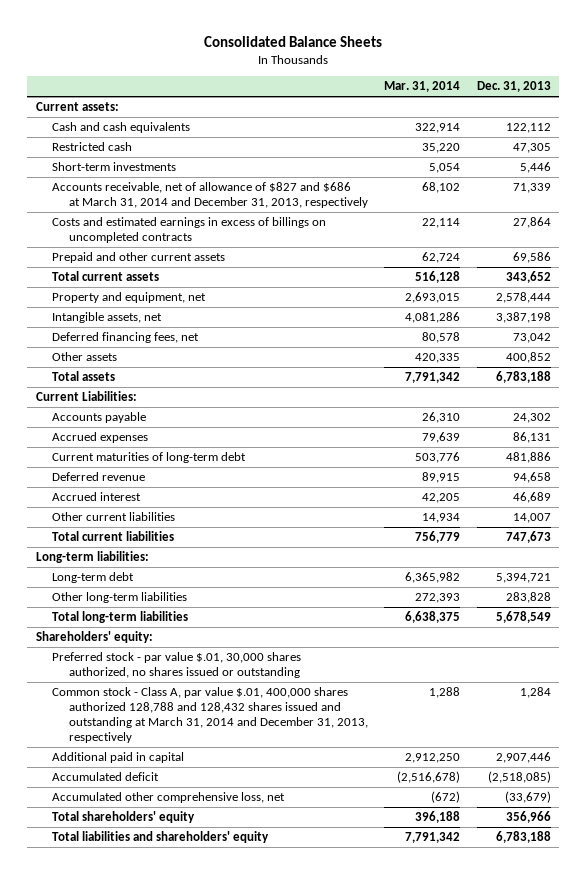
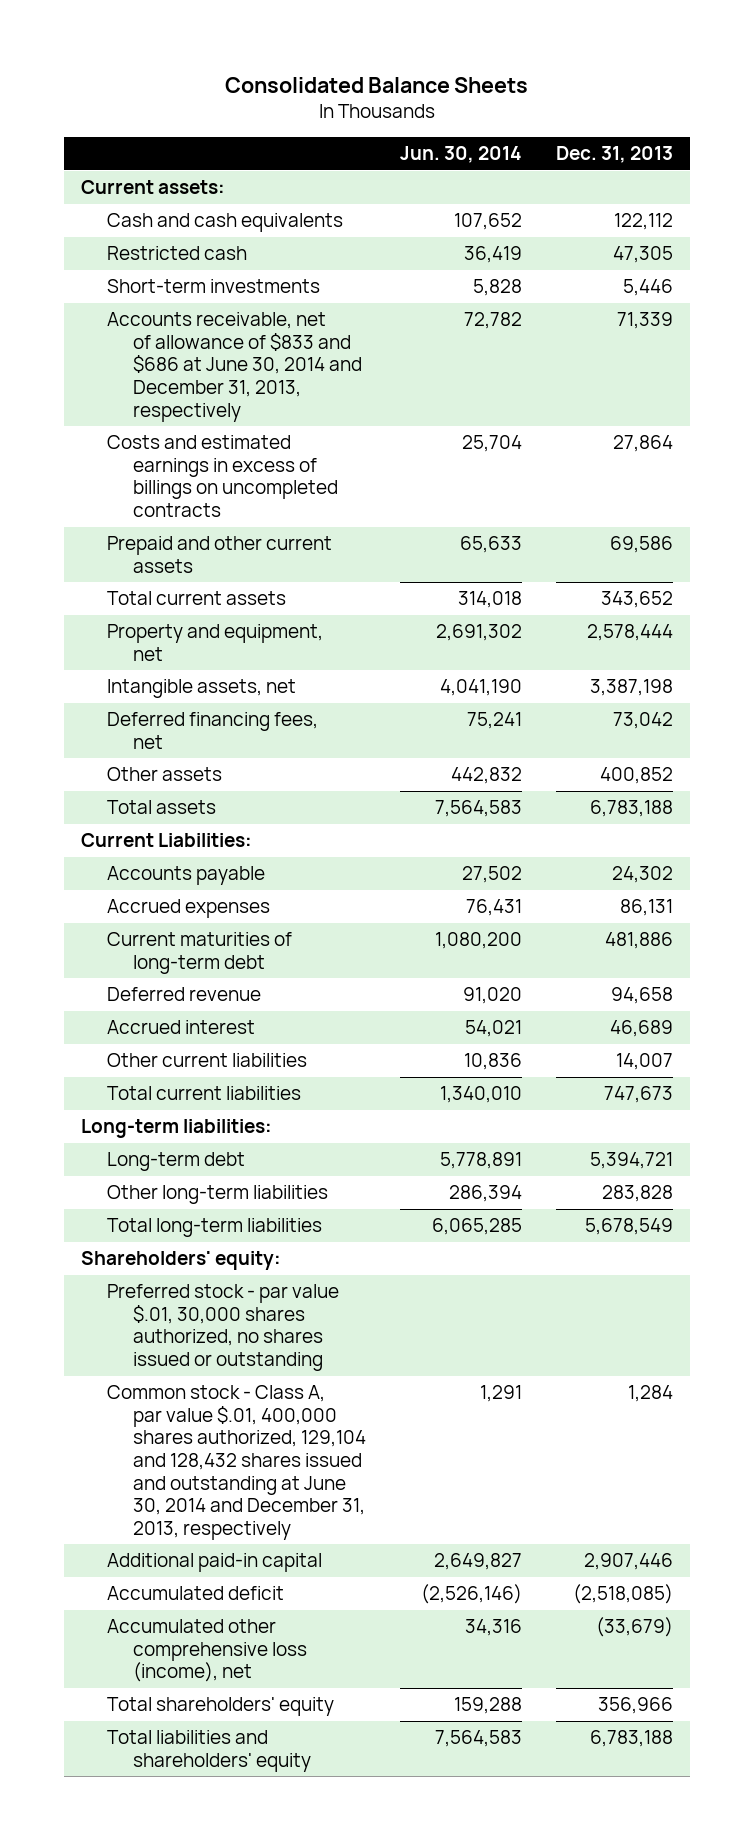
[384,81,461,93] Mar. 31, 2014 -> none
none -> [399,146,522,164] Jun. 30, 2014
[52,182,368,209] Accounts receivable, net of allowance of $827 and $686 at March 31, 2014 and December 31, 2013, respectively -> [106,312,362,422] Accounts receivable, net of allowance of $833 and $686 at June 30, 2014 and December 31, 2013, respectively
[52,687,368,743] Common stock - Class A, par value $.01, 400,000 shares authorized 128,788 and 128,432 shares issued and outstanding at March 31, 2014 and December 31, 2013, respectively -> [106,1385,366,1540] Common stock - Class A, par value $.01, 400,000 shares authorized, 129,104 and 128,432 shares issued and outstanding at June 30, 2014 and December 31, 2013, respectively
[52,752,185,764] Additional paid in capital -> [106,1553,322,1573] Additional paid-in capital
[52,792,286,804] Accumulated other comprehensive loss, net -> [106,1619,307,1683] Accumulated other comprehensive loss (income), net

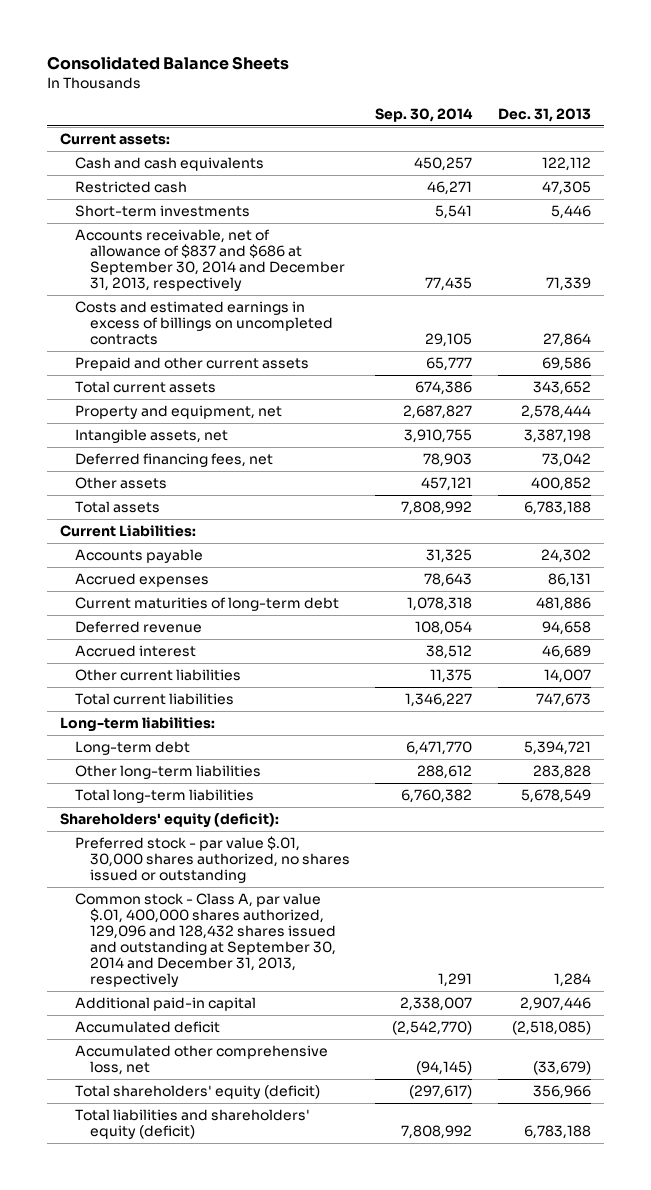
[399,146,522,164] Jun. 30, 2014 -> none
none -> [375,107,474,122] Sep. 30, 2014
[106,312,362,422] Accounts receivable, net of allowance of $833 and $686 at June 30, 2014 and December 31, 2013, respectively -> [75,229,345,292] Accounts receivable, net of allowance of $837 and $686 at September 30, 2014 and December 31, 2013, respectively
[80,1251,281,1271] Shareholders' equity: -> [60,813,280,829] Shareholders' equity (deficit):
[106,1385,366,1540] Common stock - Class A, par value $.01, 400,000 shares authorized, 129,104 and 128,432 shares issued and outstanding at June 30, 2014 and December 31, 2013, respectively -> [75,893,336,988] Common stock - Class A, par value $.01, 400,000 shares authorized, 129,096 and 128,432 shares issued and outstanding at September 30, 2014 and December 31, 2013, respectively
[106,1619,307,1683] Accumulated other comprehensive loss (income), net -> [75,1045,329,1076] Accumulated other comprehensive loss, net
[106,1697,334,1717] Total shareholders' equity -> [75,1085,321,1100] Total shareholders' equity (deficit)
[106,1730,311,1772] Total liabilities and shareholders' equity -> [75,1109,311,1140] Total liabilities and shareholders' equity (deficit)

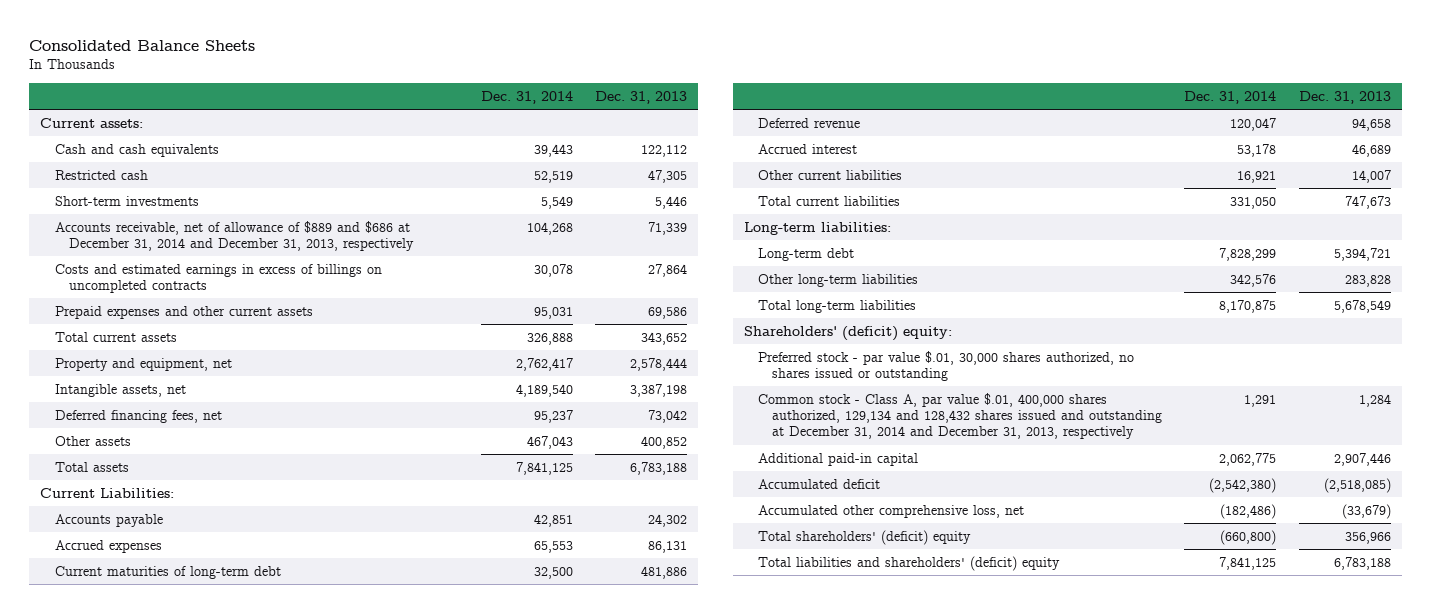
[375,107,474,122] Sep. 30, 2014 -> none
none -> [481,91,574,105] Dec. 31, 2014
[75,229,345,292] Accounts receivable, net of allowance of $837 and $686 at September 30, 2014 and December 31, 2013, respectively -> [54,220,414,252] Accounts receivable, net of allowance of $889 and $686 at December 31, 2014 and December 31, 2013, respectively
[75,357,310,372] Prepaid and other current assets -> [54,305,313,319] Prepaid expenses and other current assets
[60,813,280,829] Shareholders' equity (deficit): -> [743,325,952,341] Shareholders' (deficit) equity:
[75,893,336,988] Common stock - Class A, par value $.01, 400,000 shares authorized, 129,096 and 128,432 shares issued and outstanding at September 30, 2014 and December 31, 2013, respectively -> [758,392,1163,440] Common stock - Class A, par value $.01, 400,000 shares authorized, 129,134 and 128,432 shares issued and outstanding at December 31, 2014 and December 31, 2013, respectively
[75,1085,321,1100] Total shareholders' equity (deficit) -> [758,529,972,545] Total shareholders' (deficit) equity
[75,1109,311,1140] Total liabilities and shareholders' equity (deficit) -> [758,555,1061,571] Total liabilities and shareholders' (deficit) equity

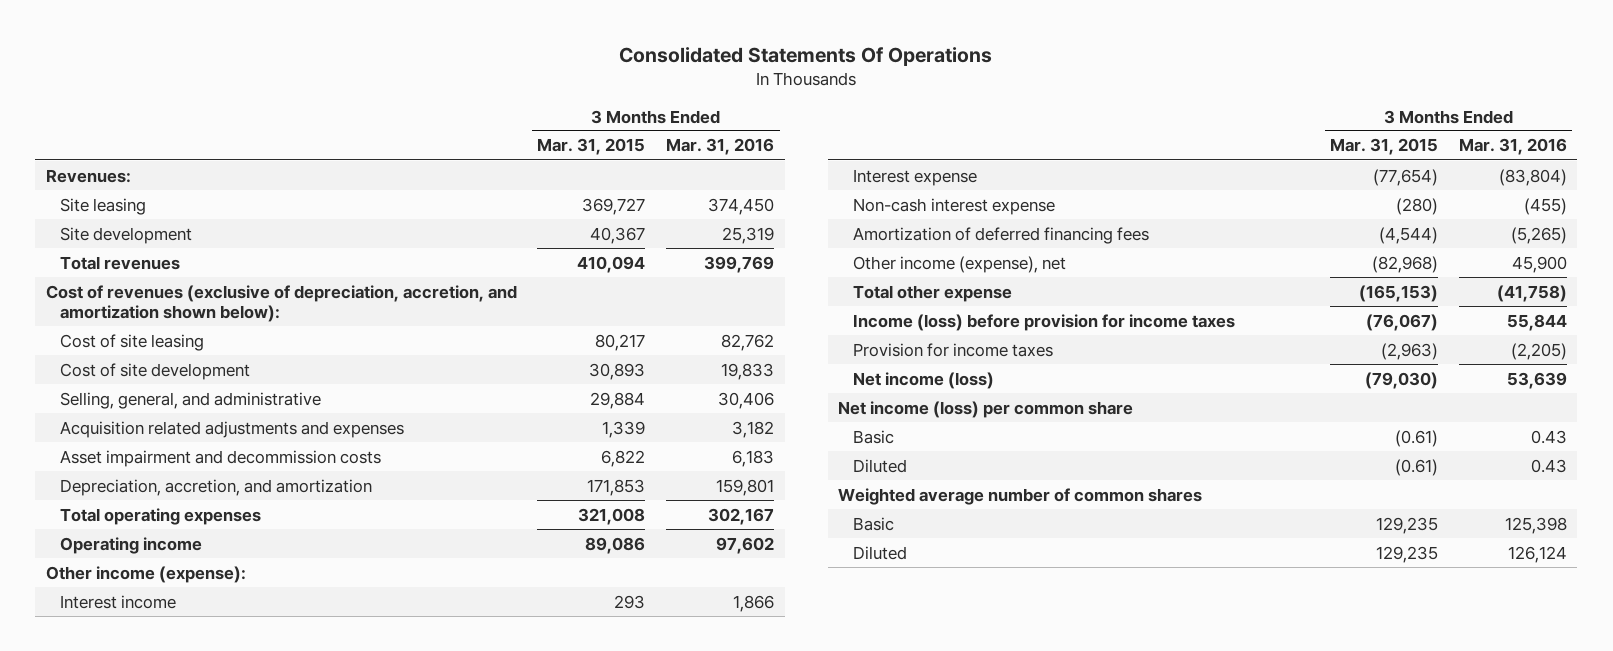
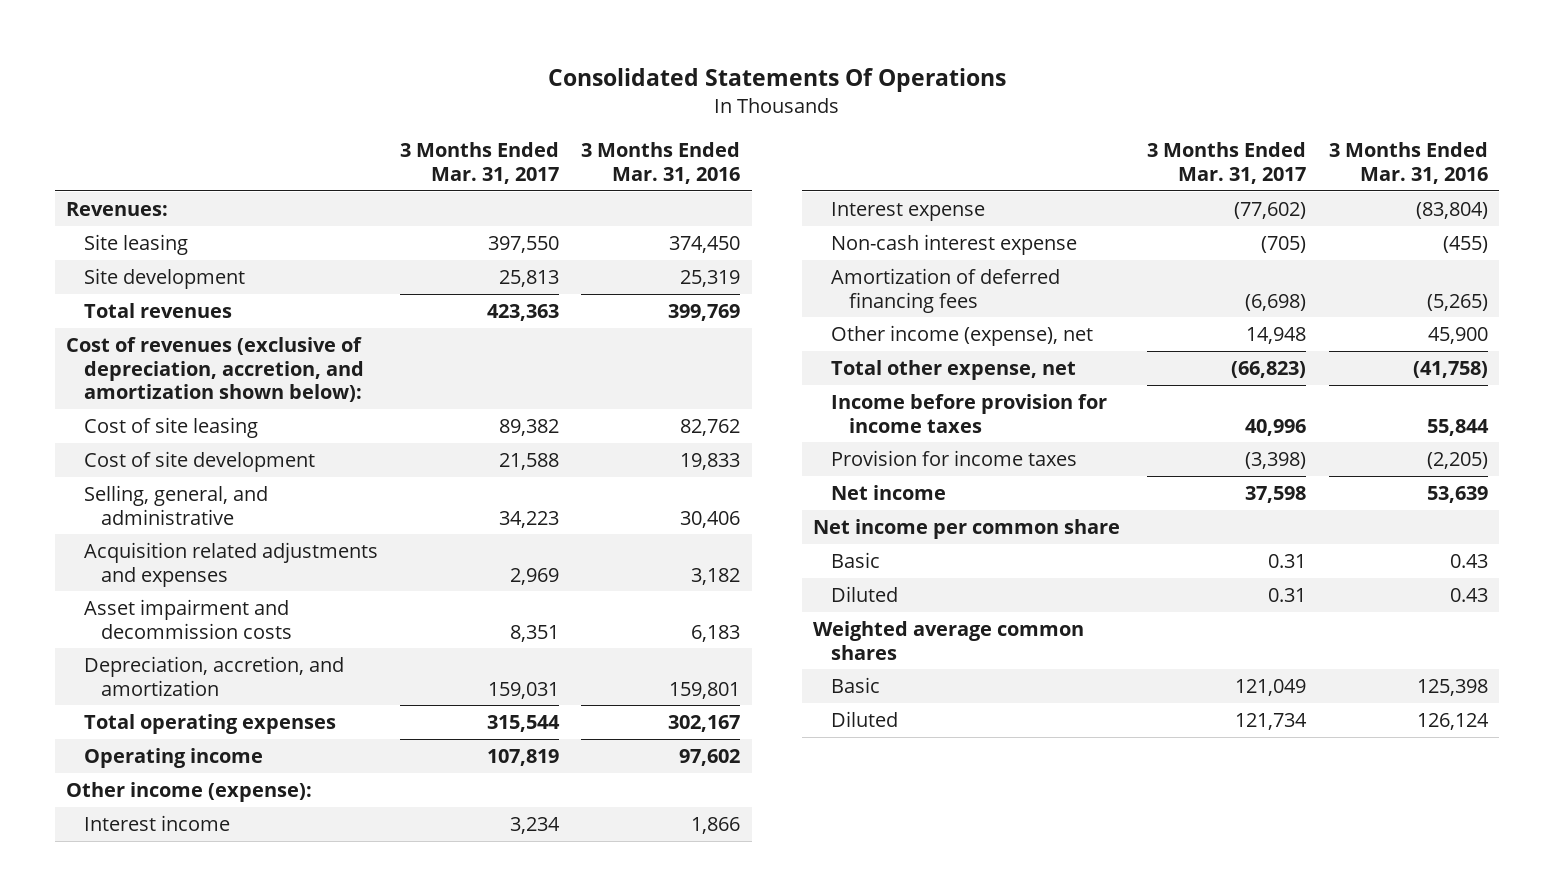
[537,138,646,156] Mar. 31, 2015 -> none
none -> [399,142,559,184] 3 Months Ended Mar. 31, 2017
[852,284,1012,302] Total other expense -> [830,360,1076,381] Total other expense, net
[852,313,1235,331] Income (loss) before provision for income taxes -> [830,394,1107,433] Income before provision for income taxes
[852,371,994,389] Net income (loss) -> [830,485,946,501] Net income
[838,400,1134,418] Net income (loss) per common share -> [813,519,1121,540] Net income per common share
[838,487,1203,505] Weighted average number of common shares -> [813,621,1085,660] Weighted average common shares

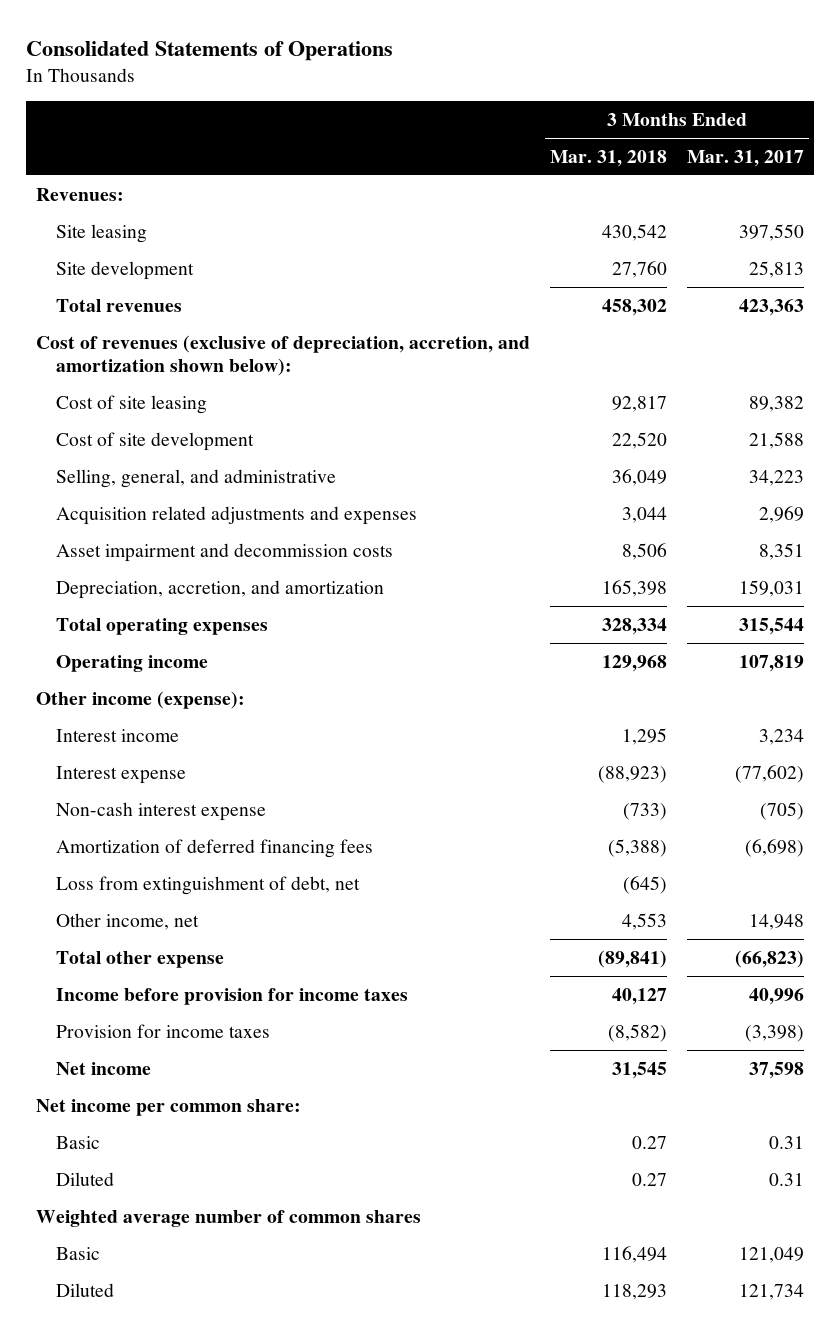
[547,67,1006,92] Consolidated Statements Of Operations -> [26,41,394,62] Consolidated Statements of Operations
[581,142,741,184] 3 Months Ended Mar. 31, 2016 -> none
none -> [550,149,668,167] Mar. 31, 2018
none -> [55,875,360,895] Loss from extinguishment of debt, net
[830,325,1093,347] Other income (expense), net -> [55,912,199,930] Other income, net
[830,360,1076,381] Total other expense, net -> [55,950,224,968] Total other expense
[813,519,1121,540] Net income per common share -> [36,1098,302,1116] Net income per common share:
[813,621,1085,660] Weighted average common shares -> [36,1209,422,1227] Weighted average number of common shares

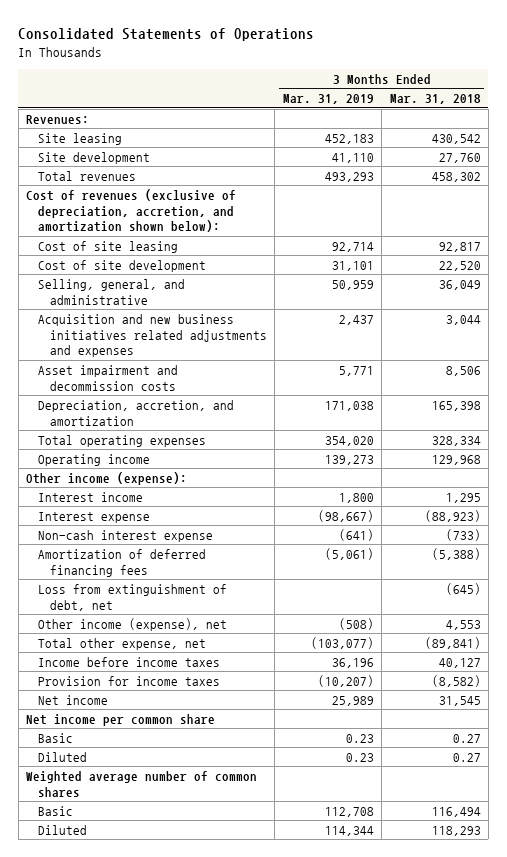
[686,149,804,167] Mar. 31, 2017 -> none
none -> [282,94,374,105] Mar. 31, 2019
[55,505,417,525] Acquisition related adjustments and expenses -> [38,313,268,358] Acquisition and new business initiatives related adjustments and expenses
[55,912,199,930] Other income, net -> [38,617,228,631] Other income (expense), net
[55,950,224,968] Total other expense -> [38,637,207,650] Total other expense, net
[55,987,408,1005] Income before provision for income taxes -> [38,656,221,667] Income before income taxes
[36,1098,302,1116] Net income per common share: -> [26,713,216,726] Net income per common share

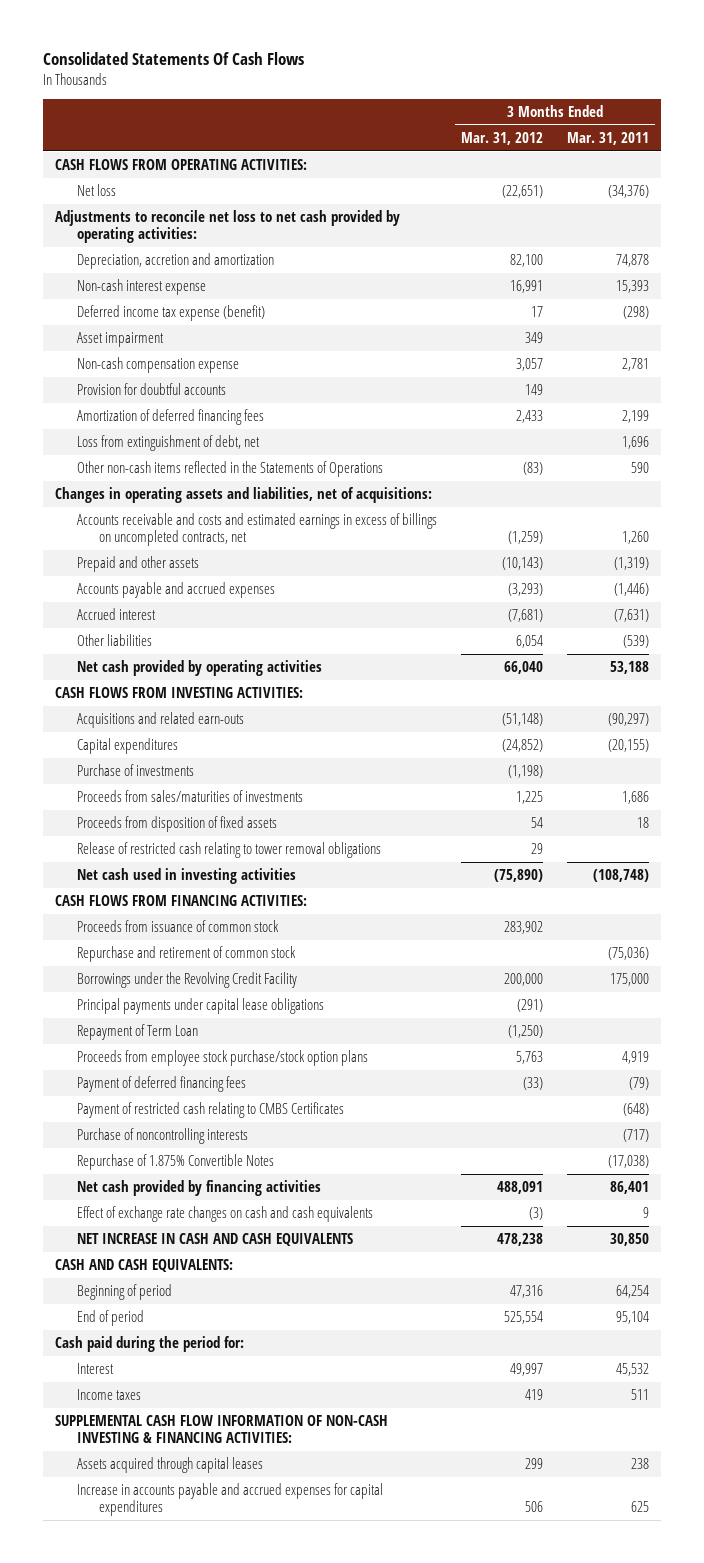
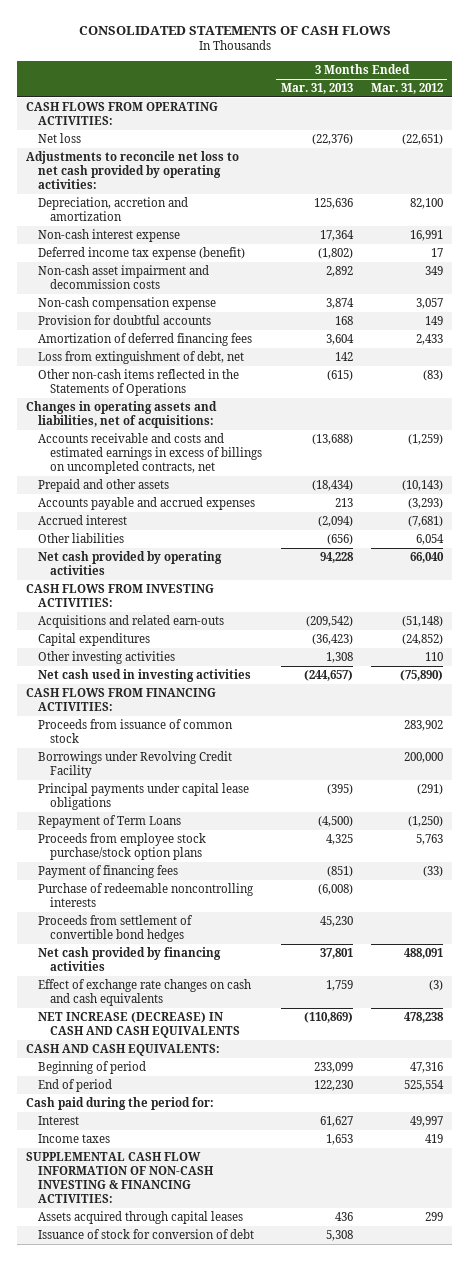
[43,52,305,66] Consolidated Statements Of Cash Flows -> [78,25,391,35] CONSOLIDATED STATEMENTS OF CASH FLOWS
[567,131,650,145] Mar. 31, 2011 -> none
none -> [280,82,353,94] Mar. 31, 2013
[77,332,165,348] Asset impairment -> [38,264,210,289] Non-cash asset impairment and decommission costs
[77,764,195,777] Purchase of investments -> none
[77,790,304,803] Proceeds from sales/maturities of investments -> none
[77,816,278,833] Proceeds from disposition of fixed assets -> none
[77,842,382,859] Release of restricted cash relating to tower removal obligations -> none
none -> [38,650,176,664] Other investing activities
[77,946,297,963] Repurchase and retirement of common stock -> none
[77,972,298,989] Borrowings under the Revolving Credit Facility -> [38,750,233,778] Borrowings under Revolving Credit Facility
[77,1024,199,1041] Repayment of Term Loan -> [38,814,182,828] Repayment of Term Loans
[77,1102,345,1119] Payment of restricted cash relating to CMBS Certificates -> none
[77,1154,275,1171] Repurchase of 1.875% Convertible Notes -> none
[77,1076,247,1093] Payment of deferred financing fees -> [38,864,179,878] Payment of financing fees
[77,1128,249,1145] Purchase of noncontrolling interests -> [38,882,255,907] Purchase of redeemable noncontrolling interests
none -> [38,914,194,942] Proceeds from settlement of convertible bond hedges
[77,1233,354,1247] NET INCREASE IN CASH AND CASH EQUIVALENTS -> [38,1011,241,1038] NET INCREASE (DECREASE) IN CASH AND CASH EQUIVALENTS
[77,1483,384,1517] Increase in accounts payable and accrued expenses for capital expenditures -> none
none -> [38,1228,255,1239] Issuance of stock for conversion of debt

